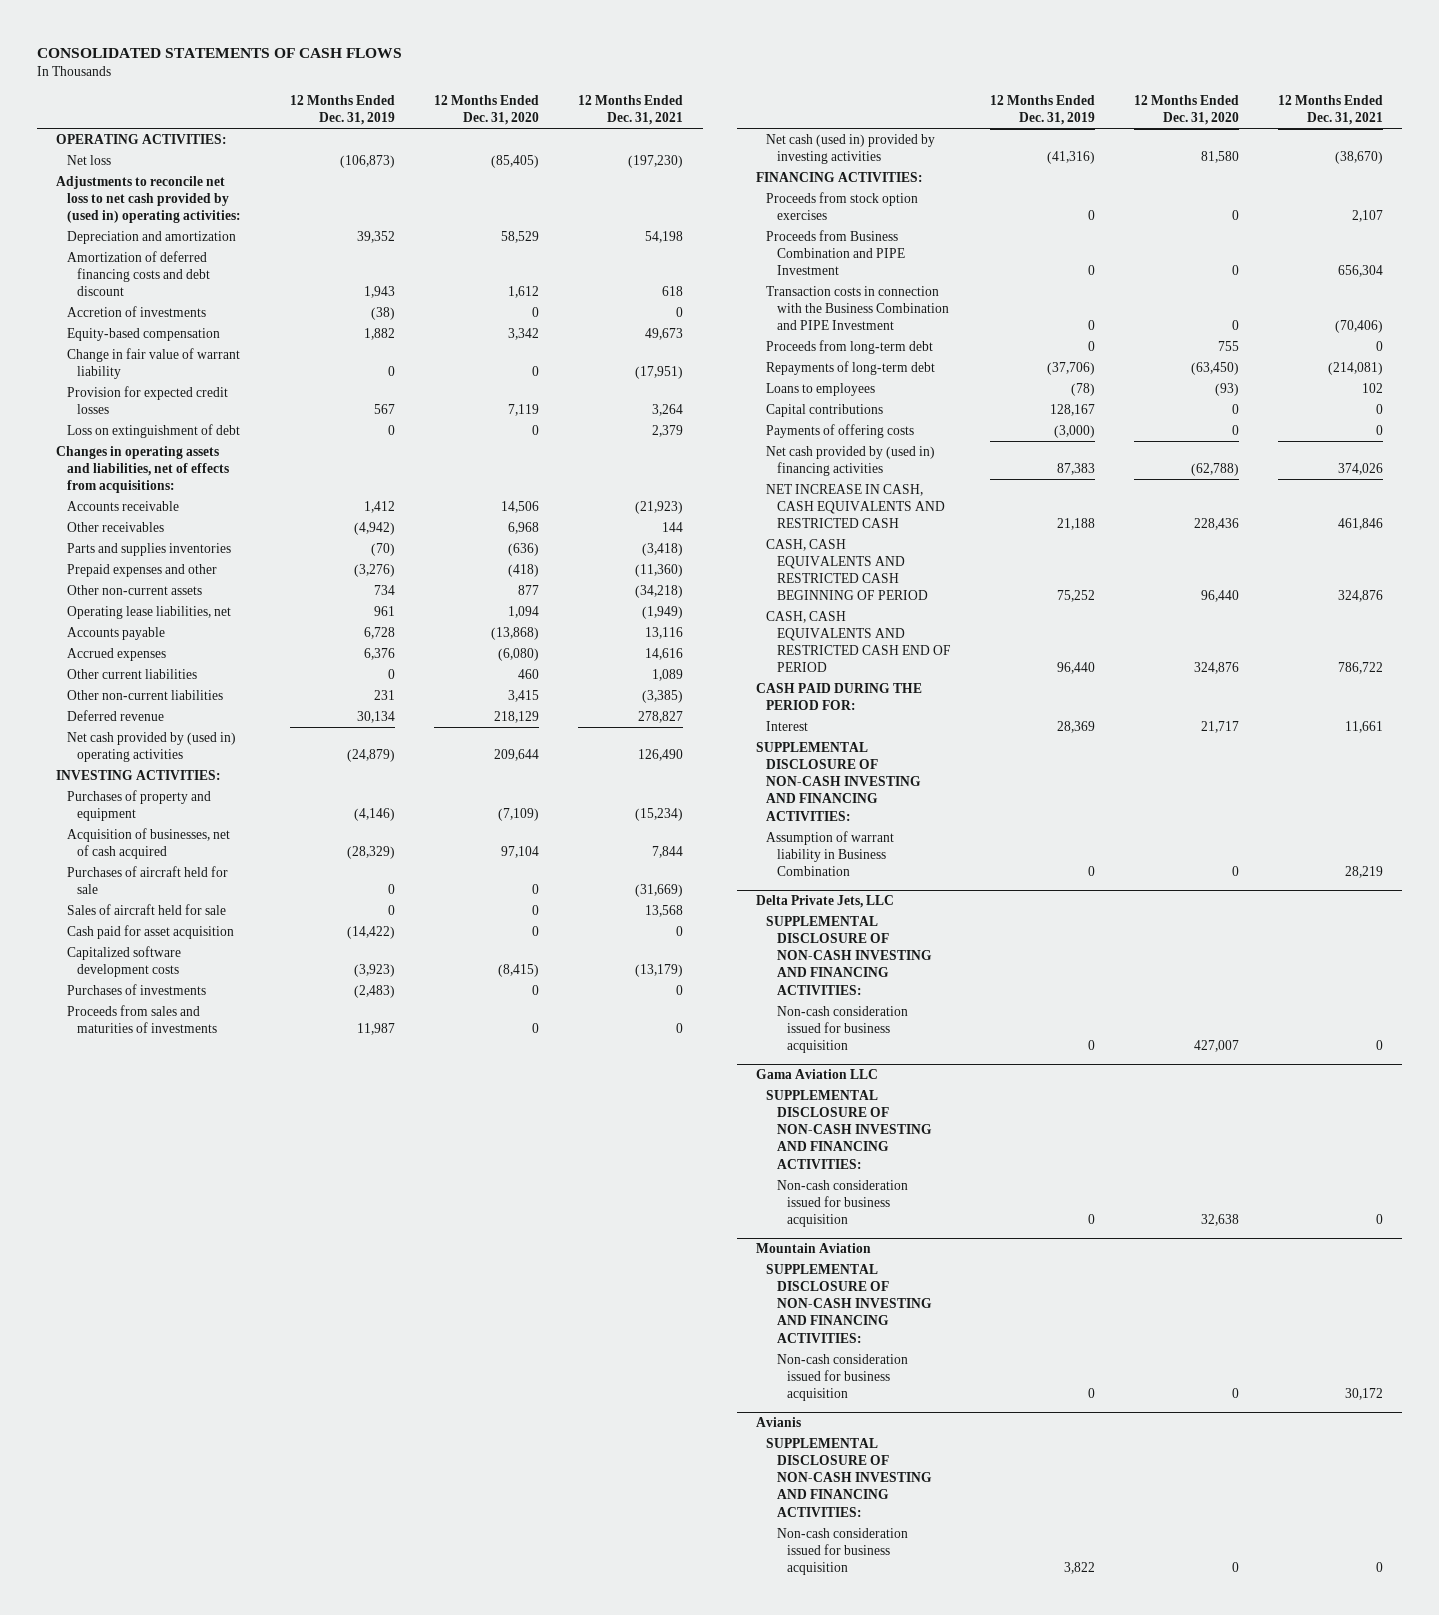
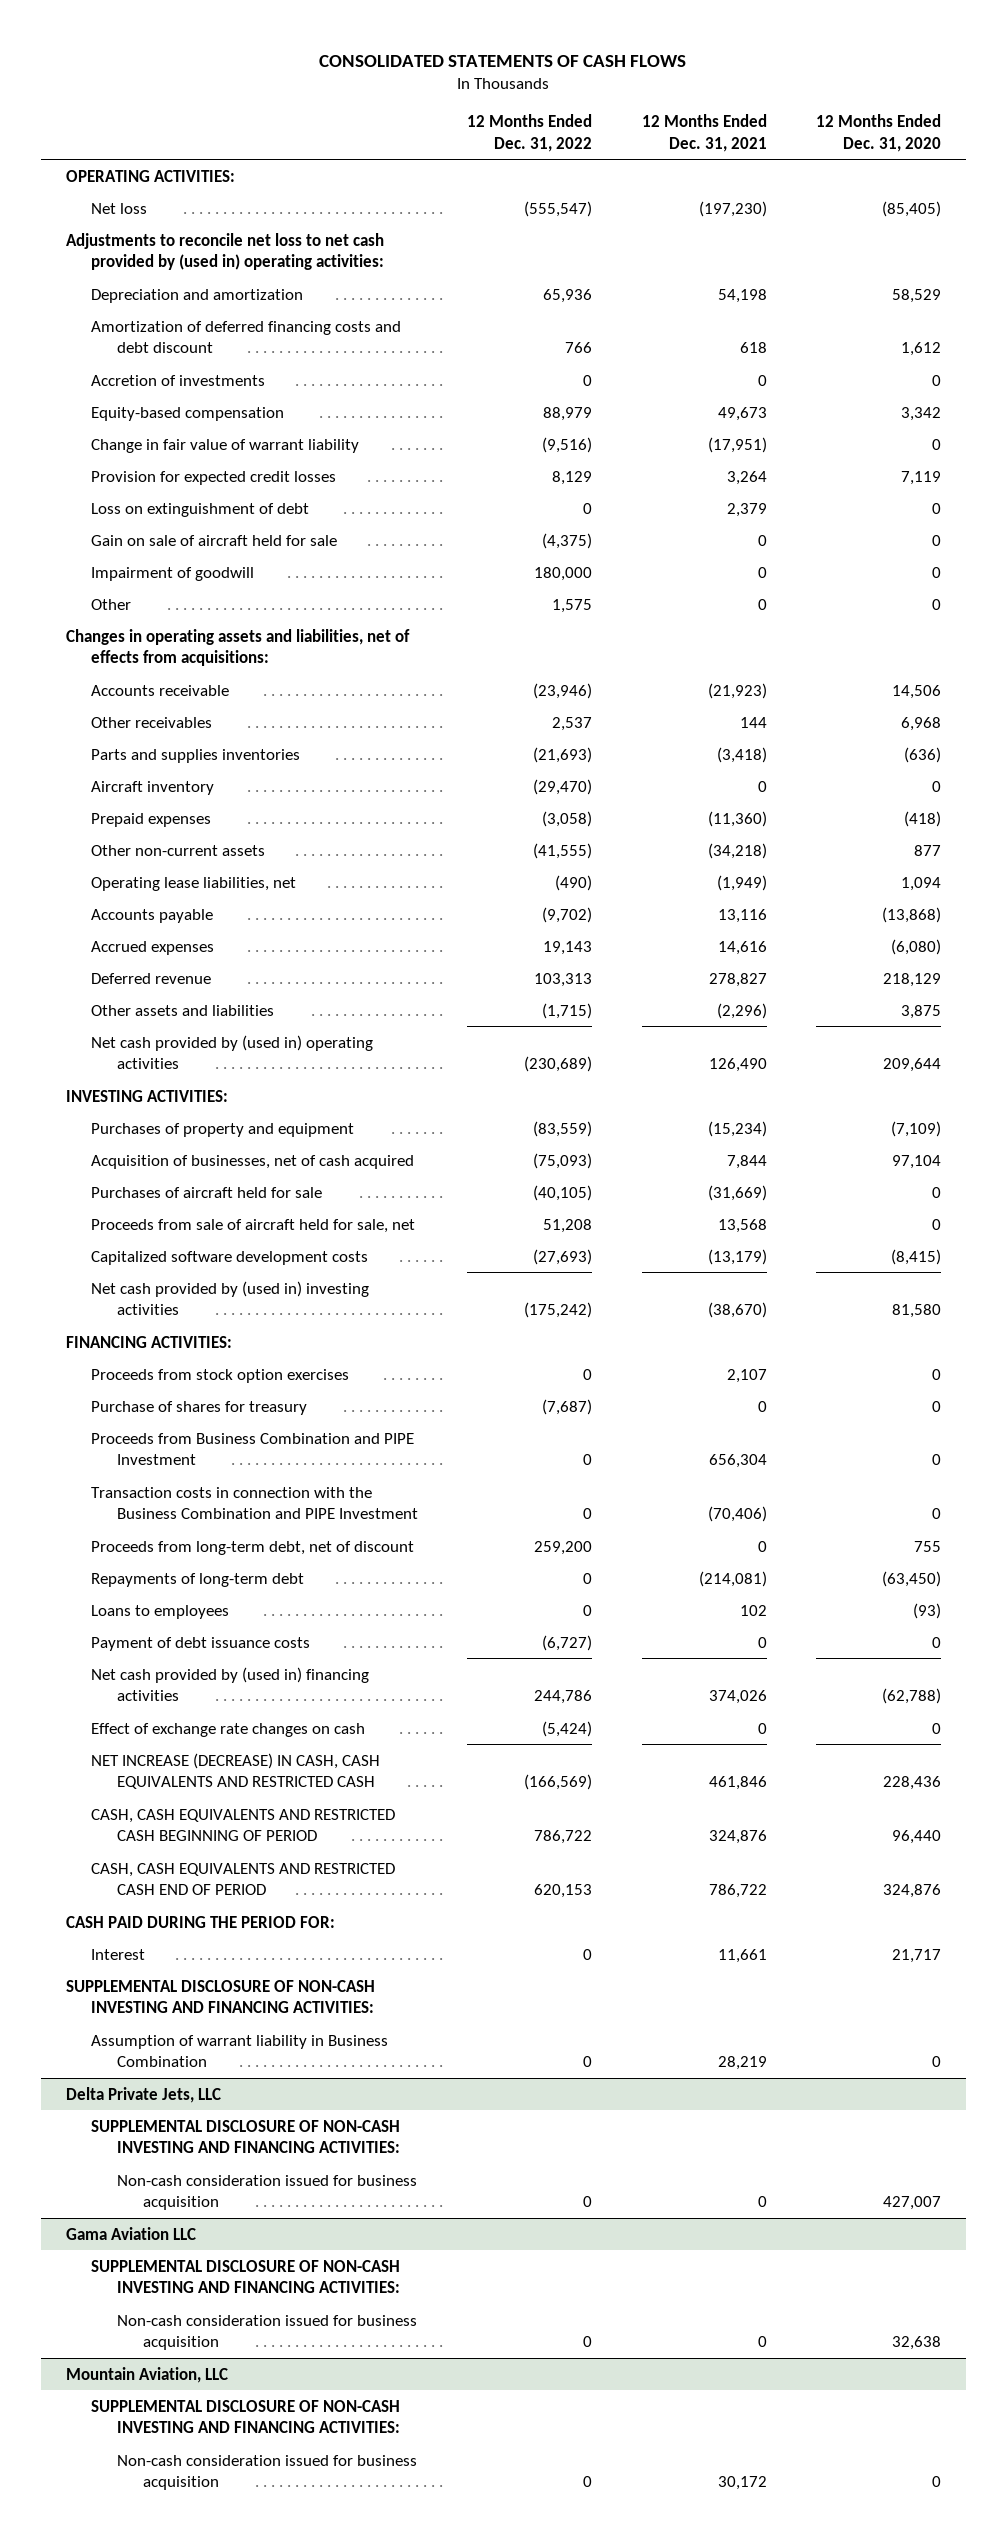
[289,94,395,126] 12 Months Ended Dec. 31, 2019 -> none
none -> [467,114,593,152] 12 Months Ended Dec. 31, 2022
none -> [91,534,338,546] Gain on sale of aircraft held for sale
none -> [91,566,255,581] Impairment of goodwill
none -> [91,598,132,610] Other
none -> [91,780,215,795] Aircraft inventory
[66,563,217,577] Prepaid expenses and other -> [91,812,212,827] Prepaid expenses
[66,668,197,679] Other current liabilities -> none
[66,689,223,700] Other non-current liabilities -> none
none -> [91,1004,275,1016] Other assets and liabilities
[66,924,234,939] Cash paid for asset acquisition -> none
[66,903,226,915] Sales of aircraft held for sale -> [91,1218,416,1233] Proceeds from sale of aircraft held for sale, net
[66,983,206,995] Purchases of investments -> none
[66,1004,217,1034] Proceeds from sales and maturities of investments -> none
[766,133,936,165] Net cash (used in) provided by investing activities -> [91,1280,370,1315] Net cash provided by (used in) investing activities
none -> [91,1400,308,1415] Purchase of shares for treasury
[766,339,934,354] Proceeds from long-term debt -> [91,1540,415,1555] Proceeds from long-term debt, net of discount
[766,403,884,417] Capital contributions -> none
[766,423,915,438] Payments of offering costs -> [91,1636,311,1651] Payment of debt issuance costs
none -> [91,1722,366,1737] Effect of exchange rate changes on cash
[766,483,945,529] NET INCREASE IN CASH, CASH EQUIVALENTS AND RESTRICTED CASH -> [91,1752,381,1789] NET INCREASE (DECREASE) IN CASH, CASH EQUIVALENTS AND RESTRICTED CASH
[756,1243,872,1254] Mountain Aviation -> [65,2366,228,2383] Mountain Aviation, LLC
[756,1417,802,1428] Avianis -> none
[766,1437,932,1517] SUPPLEMENTAL DISCLOSURE OF NON-CASH INVESTING AND FINANCING ACTIVITIES: -> none
[776,1527,908,1576] Non-cash consideration issued for business acquisition -> none

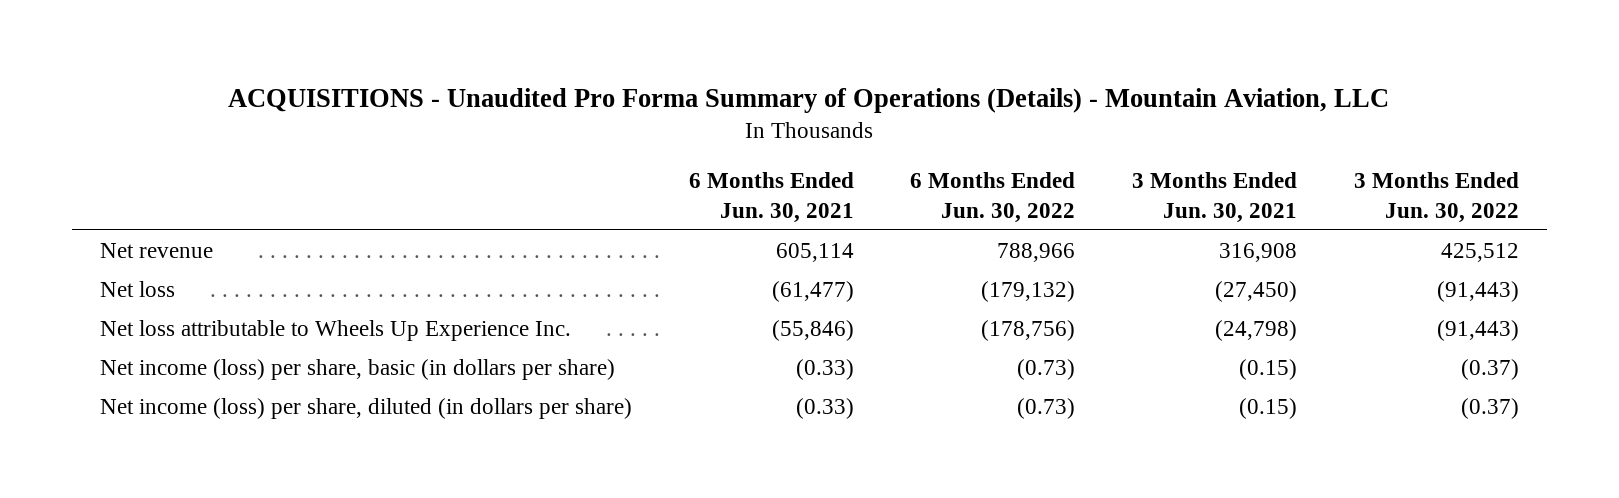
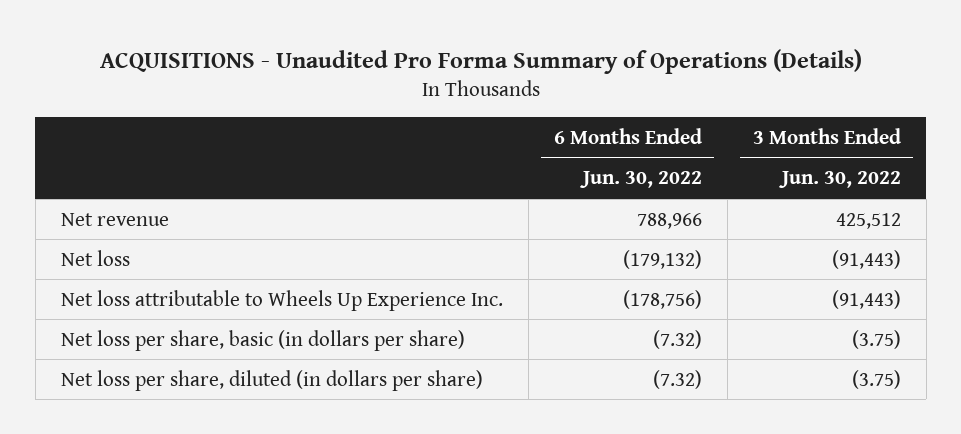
[228,88,1390,114] ACQUISITIONS - Unaudited Pro Forma Summary of Operations (Details) - Mountain Aviation, LLC -> [99,48,862,74] ACQUISITIONS - Unaudited Pro Forma Summary of Operations (Details)
[688,172,854,223] 6 Months Ended Jun. 30, 2021 -> none
[1132,172,1298,223] 3 Months Ended Jun. 30, 2021 -> none
[100,359,616,381] Net income (loss) per share, basic (in dollars per share) -> [60,329,465,351] Net loss per share, basic (in dollars per share)
[1017,359,1076,381] (0.73) -> [652,329,702,349] (7.32)
[1460,359,1519,381] (0.37) -> [851,329,901,349] (3.75)
[100,398,633,420] Net income (loss) per share, diluted (in dollars per share) -> [60,369,483,391] Net loss per share, diluted (in dollars per share)
[1017,398,1076,420] (0.73) -> [652,369,702,389] (7.32)
[1460,398,1519,420] (0.37) -> [851,369,901,389] (3.75)

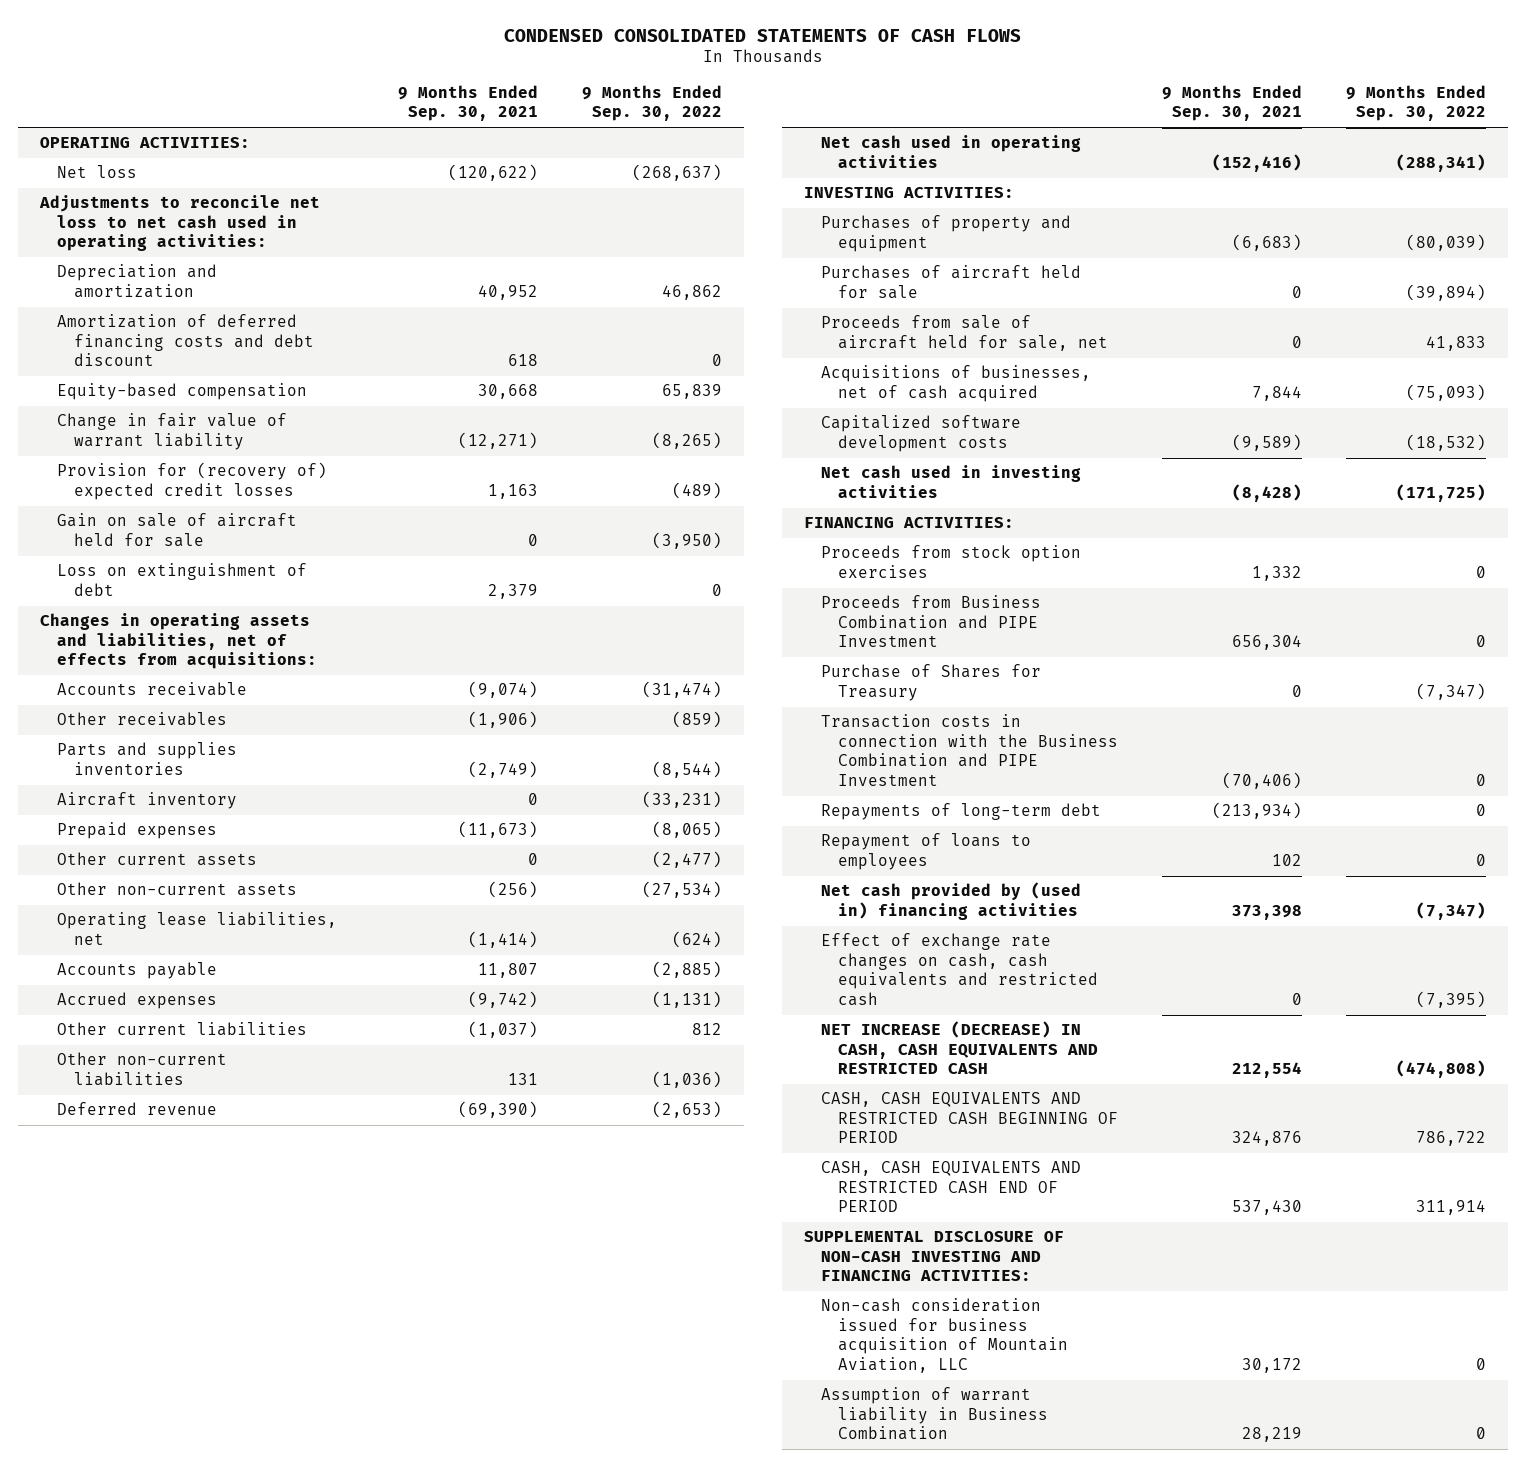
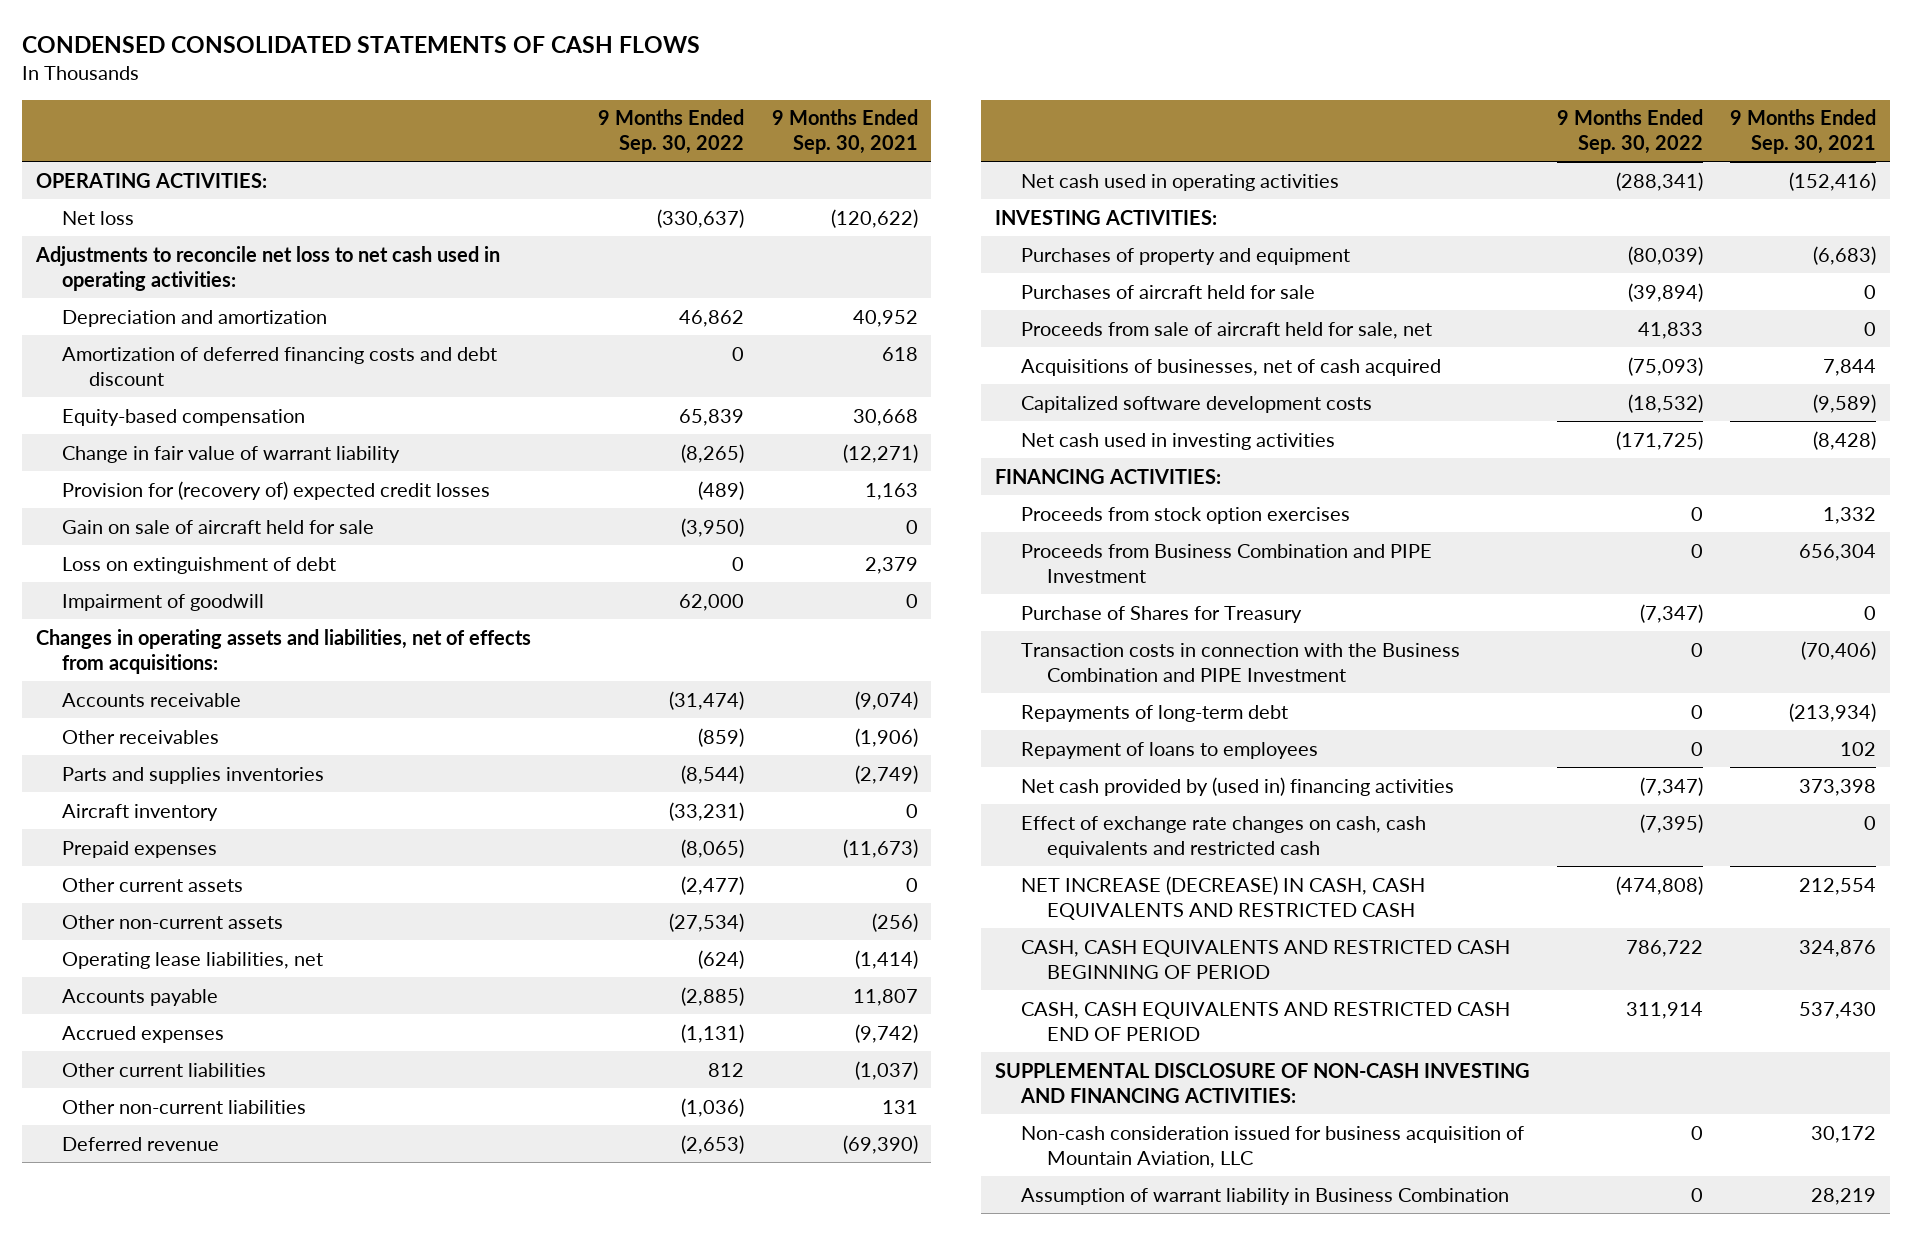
[631,164,722,182] (268,637) -> [657,208,745,228] (330,637)
none -> [62,593,265,611] Impairment of goodwill

